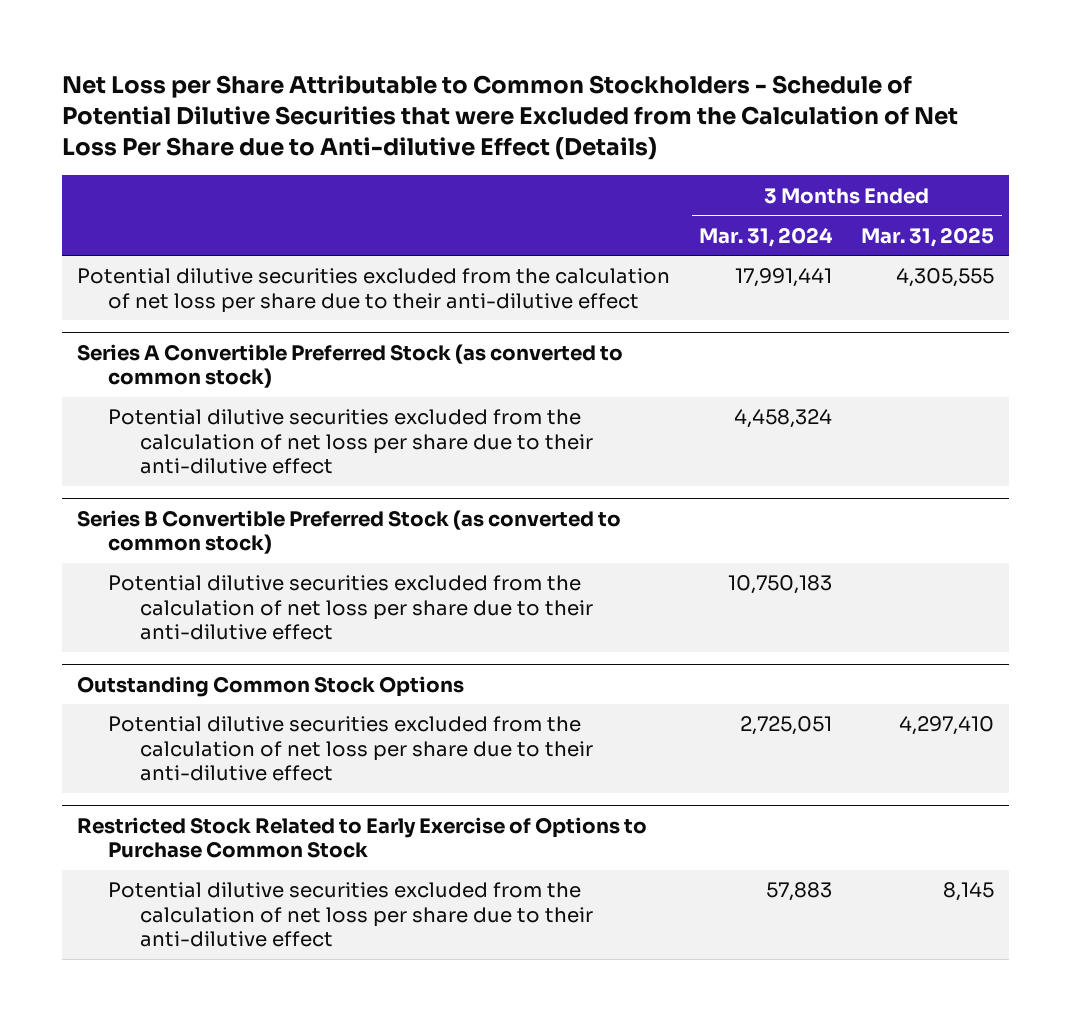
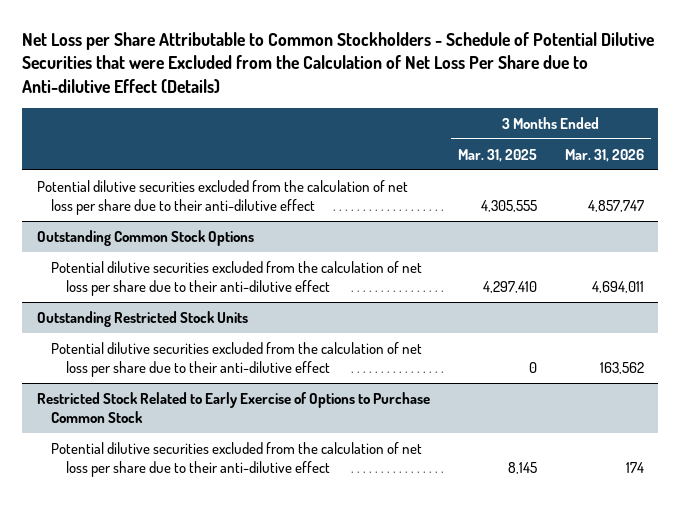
[698,226,833,247] Mar. 31, 2024 -> none
none -> [565,148,645,162] Mar. 31, 2026
[76,343,623,388] Series A Convertible Preferred Stock (as converted to common stock) -> none
[108,409,593,475] Potential dilutive securities excluded from the calculation of net loss per share due to their anti-dilutive effect -> none
[76,509,621,554] Series B Convertible Preferred Stock (as converted to common stock) -> none
[108,575,593,641] Potential dilutive securities excluded from the calculation of net loss per share due to their anti-dilutive effect -> none
none -> [36,310,248,327] Outstanding Restricted Stock Units
none -> [51,341,423,377] Potential dilutive securities excluded from the calculation of net loss per share due to their anti-dilutive effect

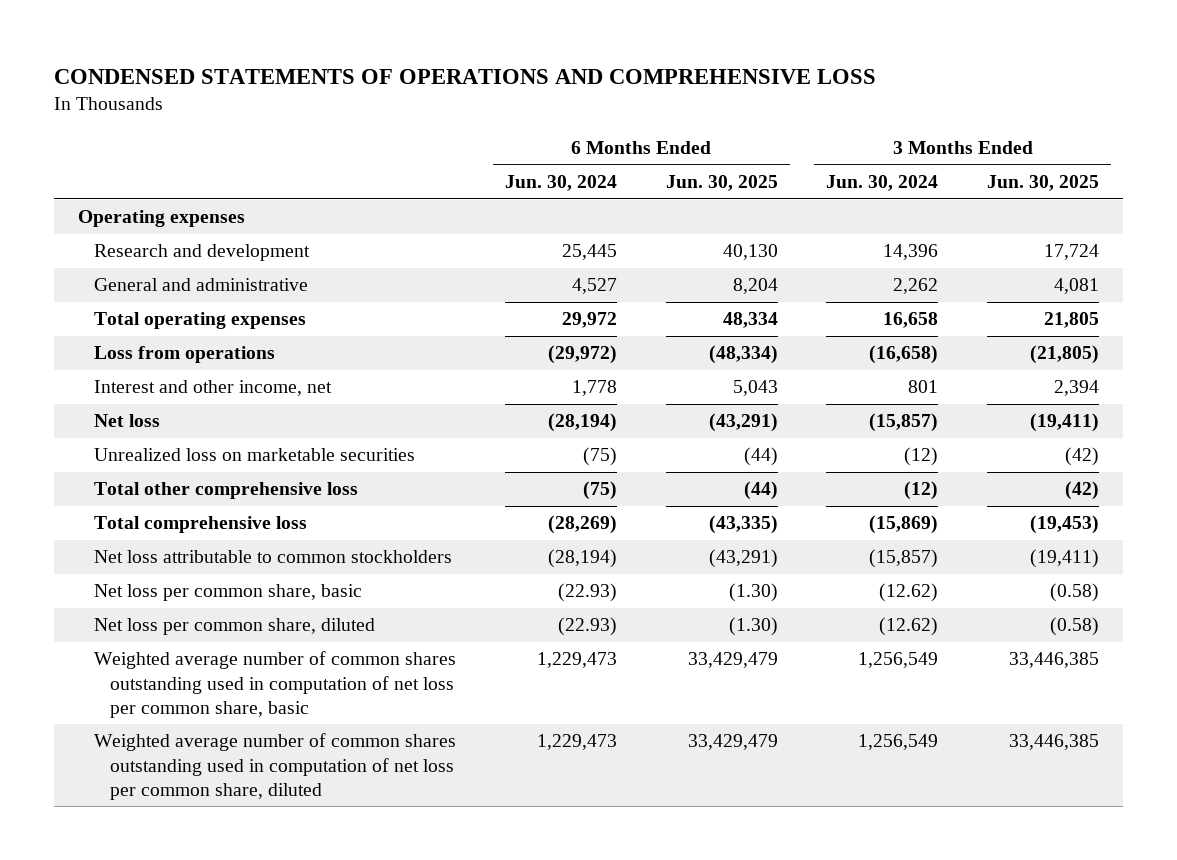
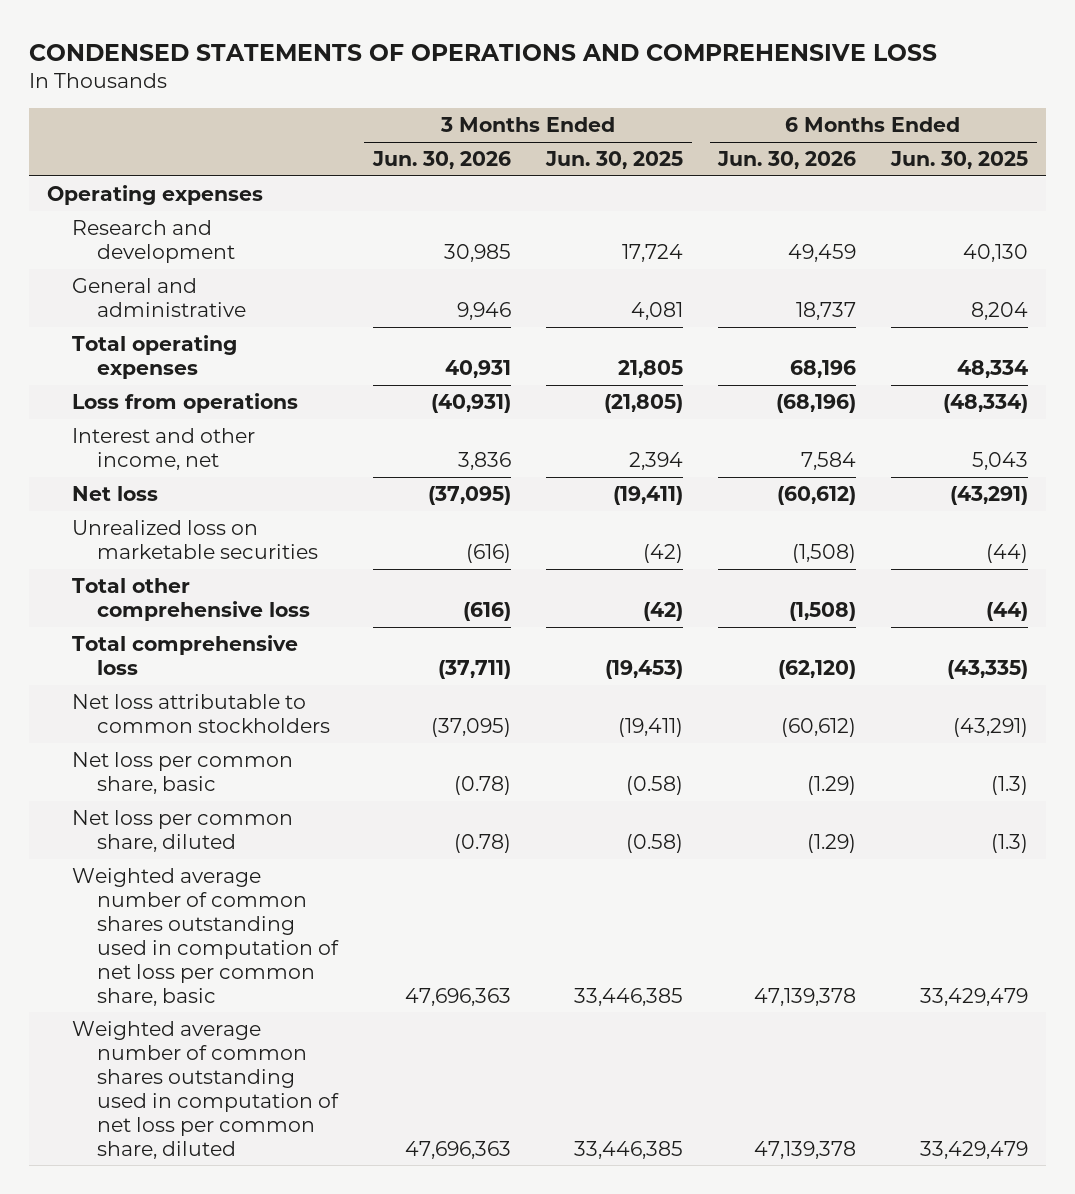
[504,174,617,191] Jun. 30, 2024 -> none
[826,174,939,191] Jun. 30, 2024 -> none
none -> [372,151,512,170] Jun. 30, 2026
none -> [717,151,857,170] Jun. 30, 2026
[728,583,778,603] (1.30) -> [991,775,1029,795] (1.3)
[728,617,778,637] (1.30) -> [991,833,1029,853] (1.3)

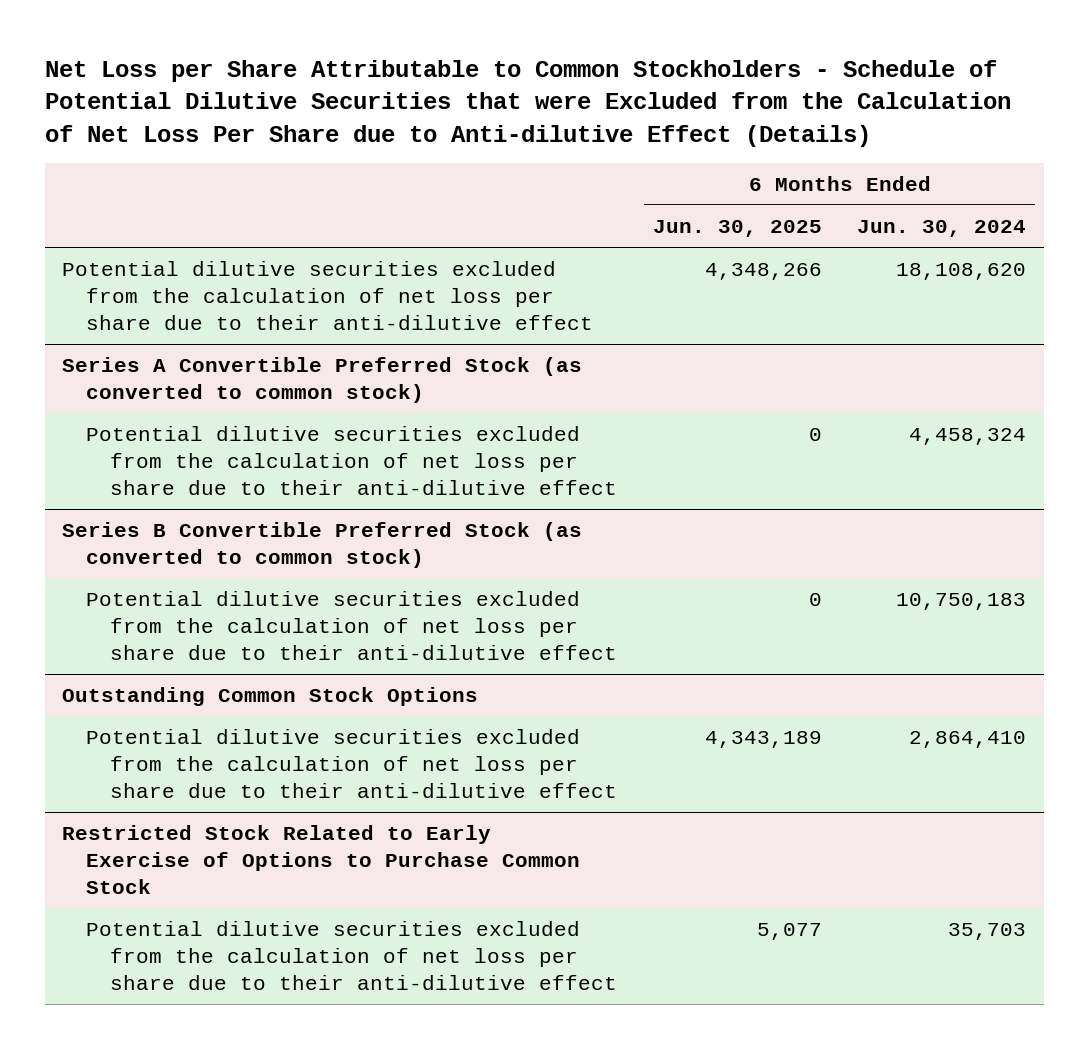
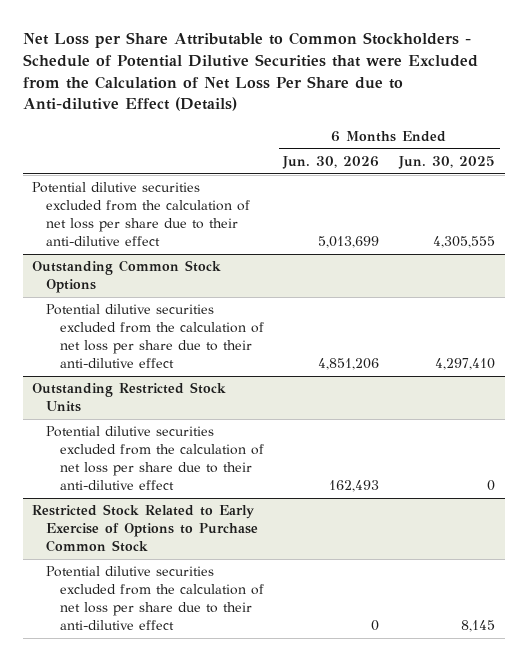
[857,219,1027,237] Jun. 30, 2024 -> none
none -> [282,156,380,170] Jun. 30, 2026
[62,357,583,403] Series A Convertible Preferred Stock (as converted to common stock) -> none
[86,426,618,495] Potential dilutive securities excluded from the calculation of net loss per share due to their anti-dilutive effect -> none
[62,522,583,568] Series B Convertible Preferred Stock (as converted to common stock) -> none
[86,591,618,660] Potential dilutive securities excluded from the calculation of net loss per share due to their anti-dilutive effect -> none
[704,263,822,281] 4,348,266 -> [432,235,495,248] 4,305,555
[704,731,822,749] 4,343,189 -> [434,357,495,370] 4,297,410
none -> [32,382,227,413] Outstanding Restricted Stock Units
none -> [46,426,265,490] Potential dilutive securities excluded from the calculation of net loss per share due to their anti-dilutive effect
[756,923,822,941] 5,077 -> [460,619,495,632] 8,145

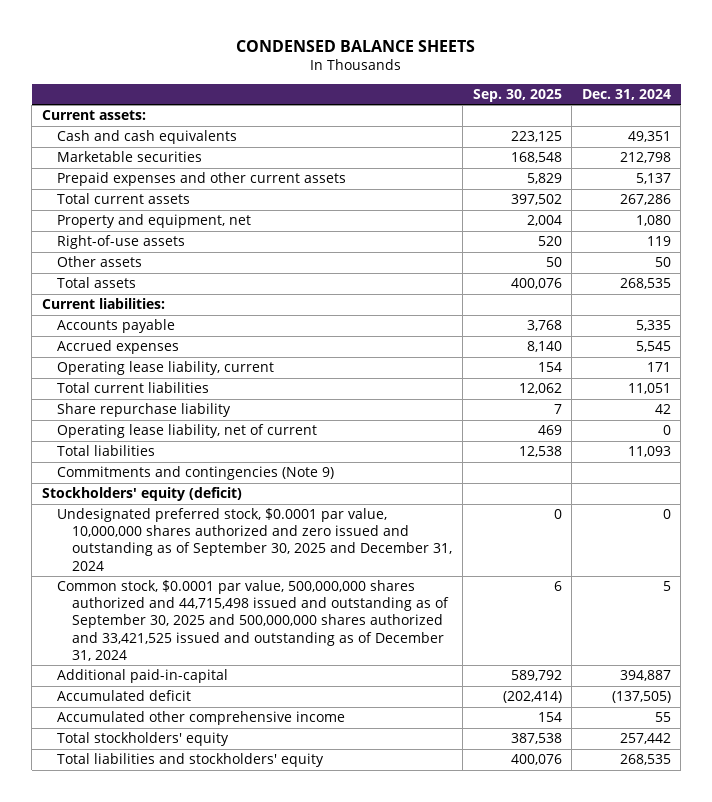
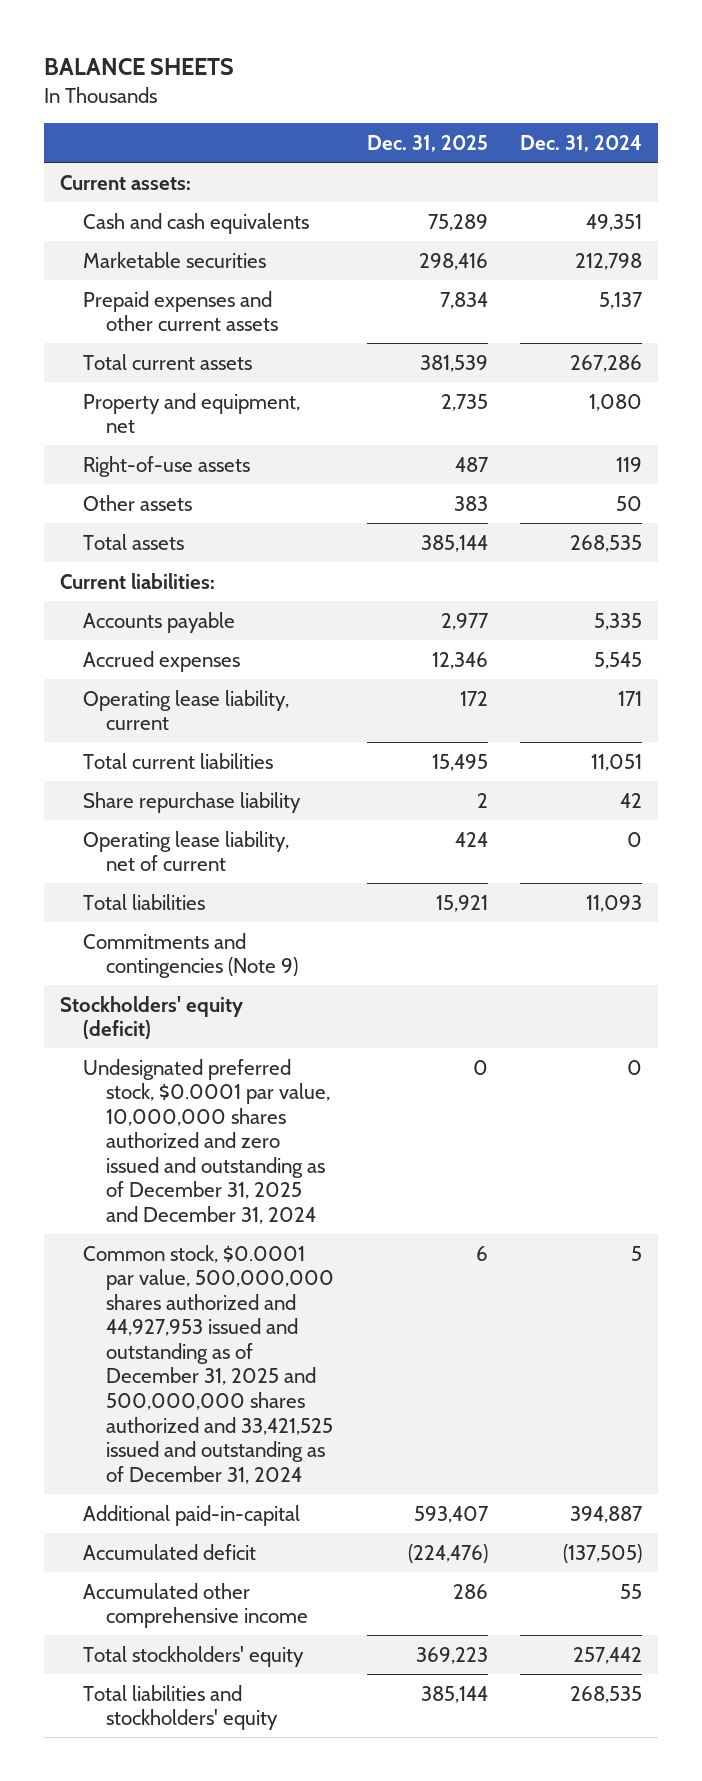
[236,40,476,53] CONDENSED BALANCE SHEETS -> [43,58,234,76] BALANCE SHEETS
[472,88,562,102] Sep. 30, 2025 -> none
none -> [366,134,488,152] Dec. 31, 2025
[57,508,453,571] Undesignated preferred stock, $0.0001 par value, 10,000,000 shares authorized and zero issued and outstanding as of September 30, 2025 and December 31, 2024 -> [83,1058,331,1224] Undesignated preferred stock, $0.0001 par value, 10,000,000 shares authorized and zero issued and outstanding as of December 31, 2025 and December 31, 2024
[57,580,450,661] Common stock, $0.0001 par value, 500,000,000 shares authorized and 44,715,498 issued and outstanding as of September 30, 2025 and 500,000,000 shares authorized and 33,421,525 issued and outstanding as of December 31, 2024 -> [83,1244,335,1484] Common stock, $0.0001 par value, 500,000,000 shares authorized and 44,927,953 issued and outstanding as of December 31, 2025 and 500,000,000 shares authorized and 33,421,525 issued and outstanding as of December 31, 2024

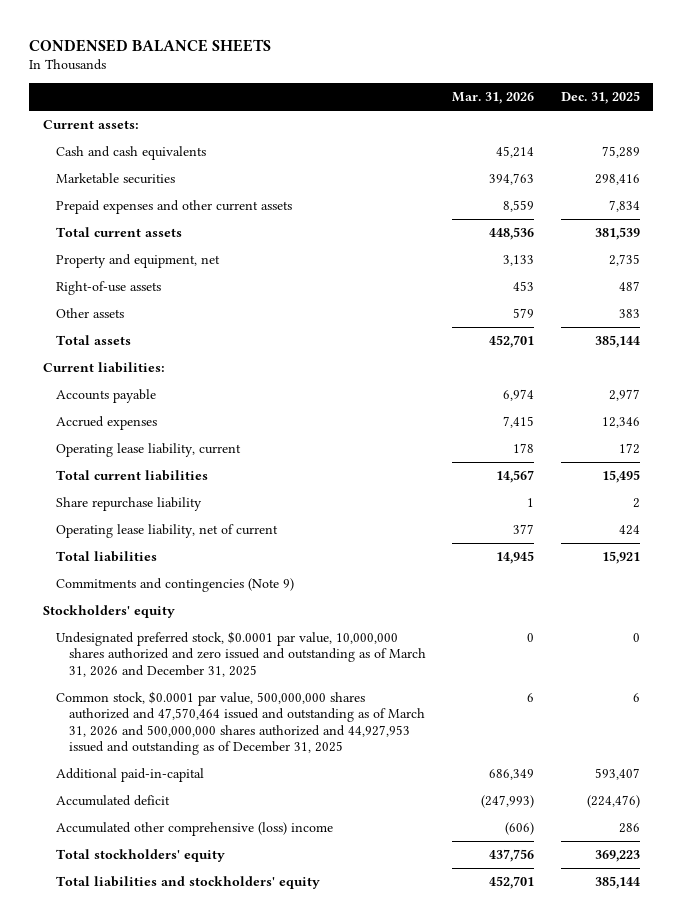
[43,58,234,76] BALANCE SHEETS -> [29,38,272,52] CONDENSED BALANCE SHEETS
[519,134,642,152] Dec. 31, 2024 -> none
none -> [452,92,535,105] Mar. 31, 2026
[59,995,243,1040] Stockholders' equity (deficit) -> [42,604,175,618] Stockholders' equity
[83,1058,331,1224] Undesignated preferred stock, $0.0001 par value, 10,000,000 shares authorized and zero issued and outstanding as of December 31, 2025 and December 31, 2024 -> [55,630,426,677] Undesignated preferred stock, $0.0001 par value, 10,000,000 shares authorized and zero issued and outstanding as of March 31, 2026 and December 31, 2025
[83,1244,335,1484] Common stock, $0.0001 par value, 500,000,000 shares authorized and 44,927,953 issued and outstanding as of December 31, 2025 and 500,000,000 shares authorized and 33,421,525 issued and outstanding as of December 31, 2024 -> [55,690,425,756] Common stock, $0.0001 par value, 500,000,000 shares authorized and 47,570,464 issued and outstanding as of March 31, 2026 and 500,000,000 shares authorized and 44,927,953 issued and outstanding as of December 31, 2025
[83,1582,309,1629] Accumulated other comprehensive income -> [55,821,333,836] Accumulated other comprehensive (loss) income

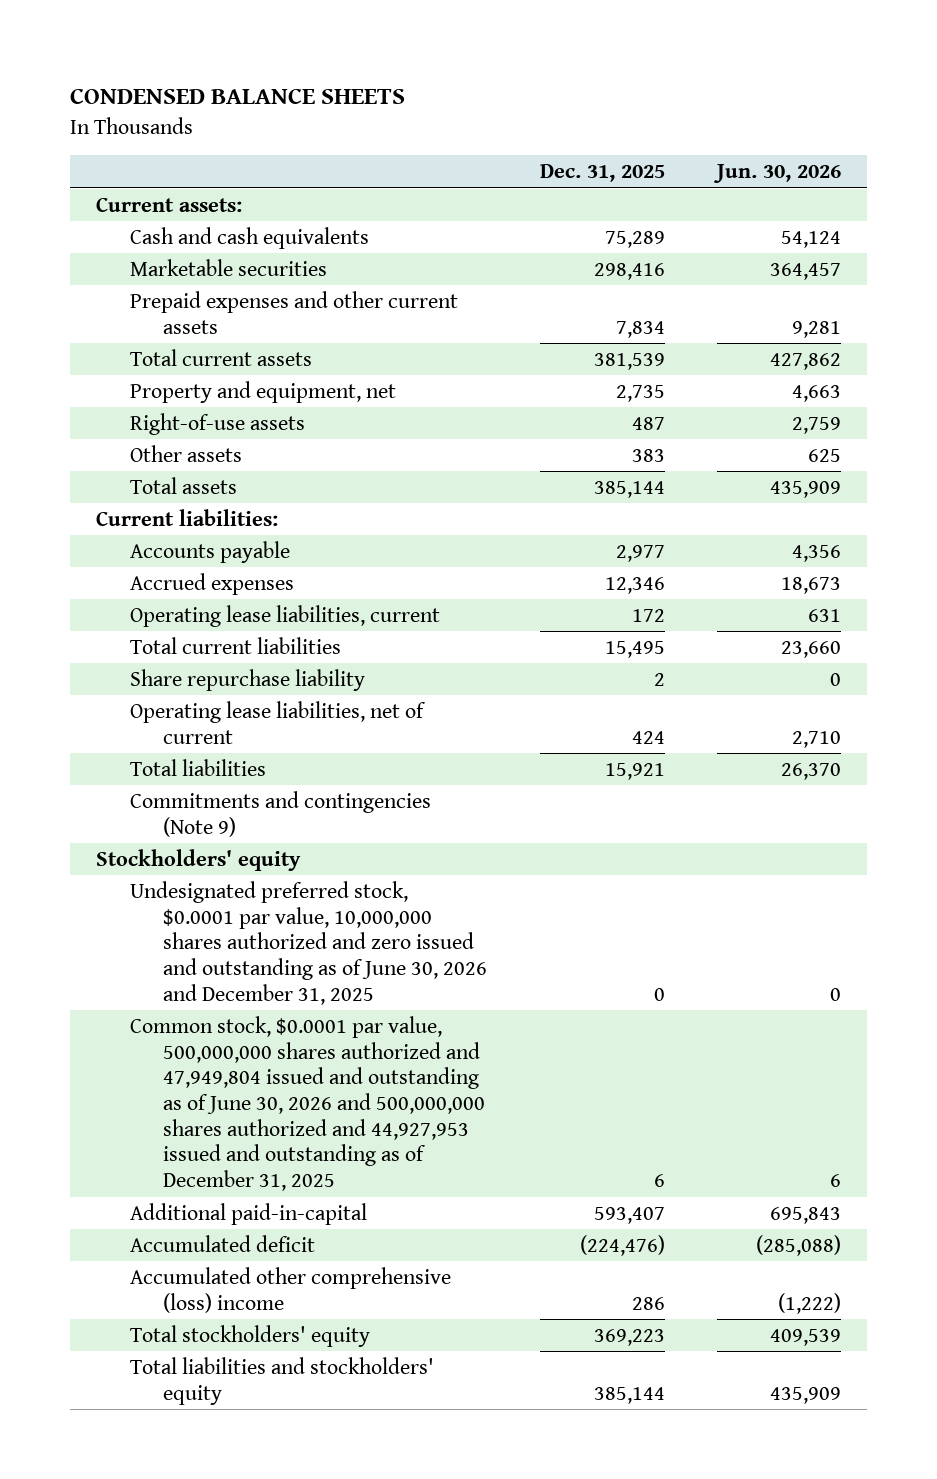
[452,92,535,105] Mar. 31, 2026 -> none
none -> [712,164,841,184] Jun. 30, 2026
[55,442,241,457] Operating lease liability, current -> [129,604,440,627] Operating lease liabilities, current
[55,523,278,538] Operating lease liability, net of current -> [129,700,426,744] Operating lease liabilities, net of current
[55,630,426,677] Undesignated preferred stock, $0.0001 par value, 10,000,000 shares authorized and zero issued and outstanding as of March 31, 2026 and December 31, 2025 -> [129,880,488,1005] Undesignated preferred stock, $0.0001 par value, 10,000,000 shares authorized and zero issued and outstanding as of June 30, 2026 and December 31, 2025
[55,690,425,756] Common stock, $0.0001 par value, 500,000,000 shares authorized and 47,570,464 issued and outstanding as of March 31, 2026 and 500,000,000 shares authorized and 44,927,953 issued and outstanding as of December 31, 2025 -> [129,1015,486,1192] Common stock, $0.0001 par value, 500,000,000 shares authorized and 47,949,804 issued and outstanding as of June 30, 2026 and 500,000,000 shares authorized and 44,927,953 issued and outstanding as of December 31, 2025

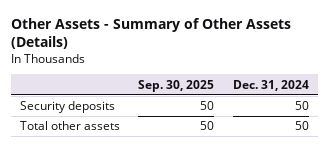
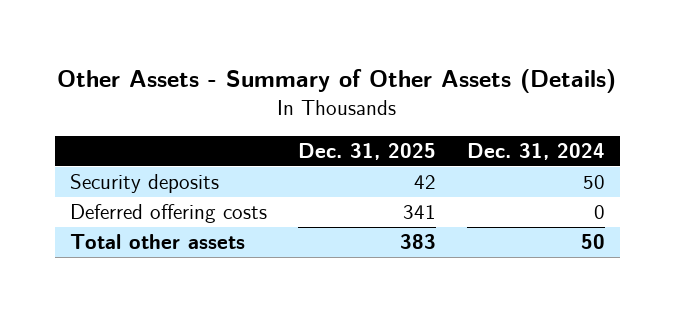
[138,79,215,92] Sep. 30, 2025 -> none
none -> [297,143,436,161] Dec. 31, 2025
none -> [69,204,267,224] Deferred offering costs

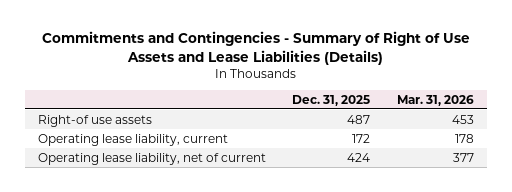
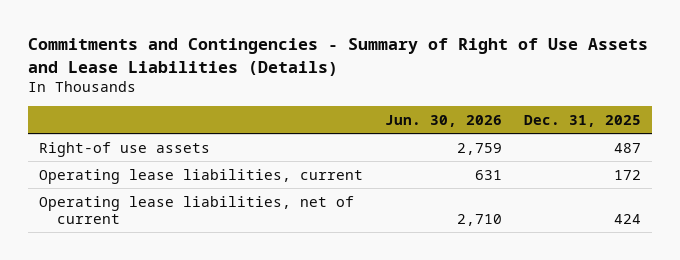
[396,94,474,106] Mar. 31, 2026 -> none
none -> [384,114,502,127] Jun. 30, 2026
[38,133,229,146] Operating lease liability, current -> [39,168,364,184] Operating lease liabilities, current
[38,152,267,165] Operating lease liability, net of current -> [39,195,355,224] Operating lease liabilities, net of current

